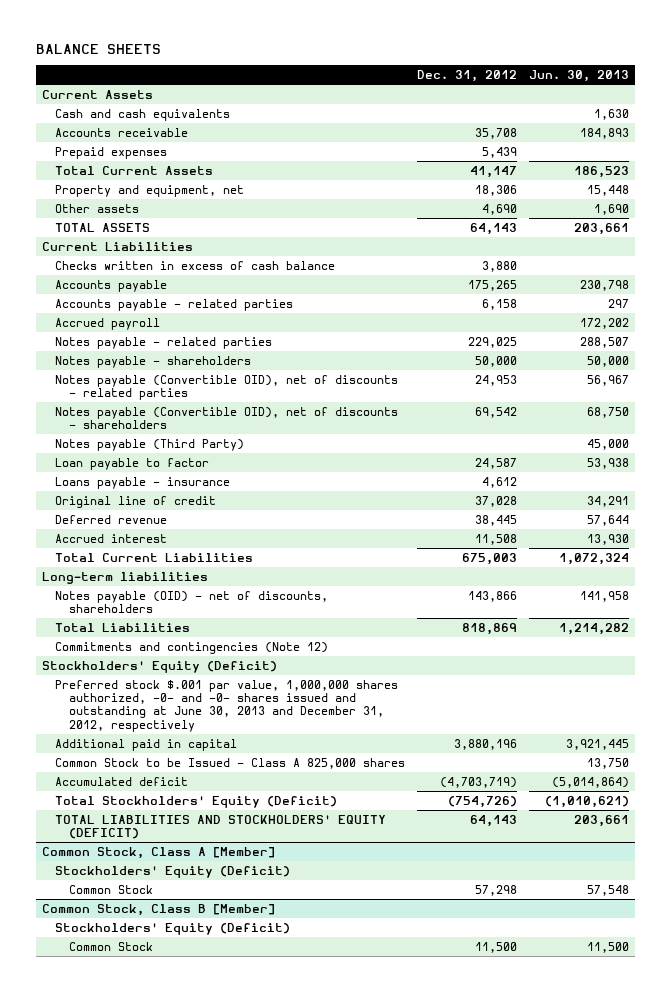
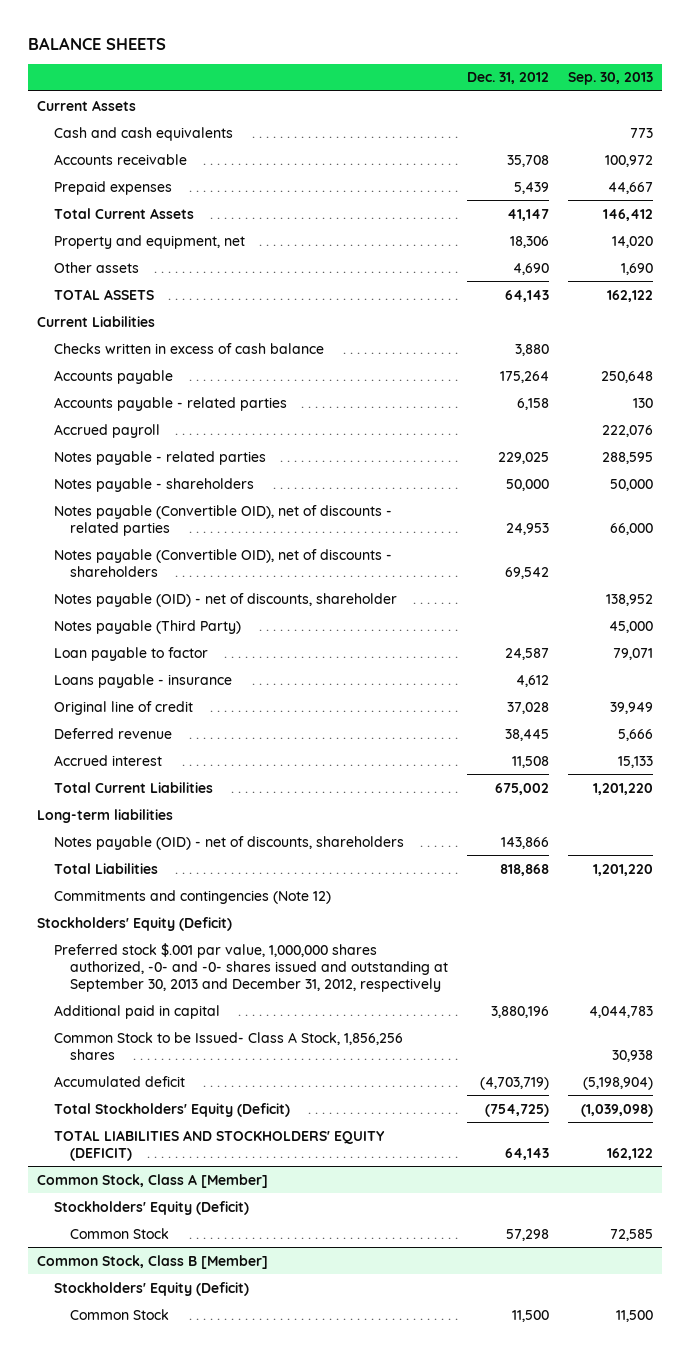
[529,69,630,82] Jun. 30, 2013 -> none
none -> [567,72,653,86] Sep. 30, 2013
[468,279,518,291] 175,265 -> [500,370,550,383] 175,264
none -> [53,592,397,607] Notes payable (OID) - net of discounts, shareholder
[462,552,518,565] 675,003 -> [495,782,550,795] 675,002
[462,622,518,635] 818,869 -> [500,863,550,876] 818,868
[55,679,399,732] Preferred stock $.001 par value, 1,000,000 shares authorized, -0- and -0- shares issued and outstanding at June 30, 2013 and December 31, 2012, respectively -> [53,942,449,992] Preferred stock $.001 par value, 1,000,000 shares authorized, -0- and -0- shares issued and outstanding at September 30, 2013 and December 31, 2012, respectively
[55,757,406,769] Common Stock to be Issued - Class A 825,000 shares -> [53,1031,403,1060] Common Stock to be Issued- Class A Stock, 1,856,256 shares
[448,795,518,808] (754,726) -> [485,1103,550,1117] (754,725)

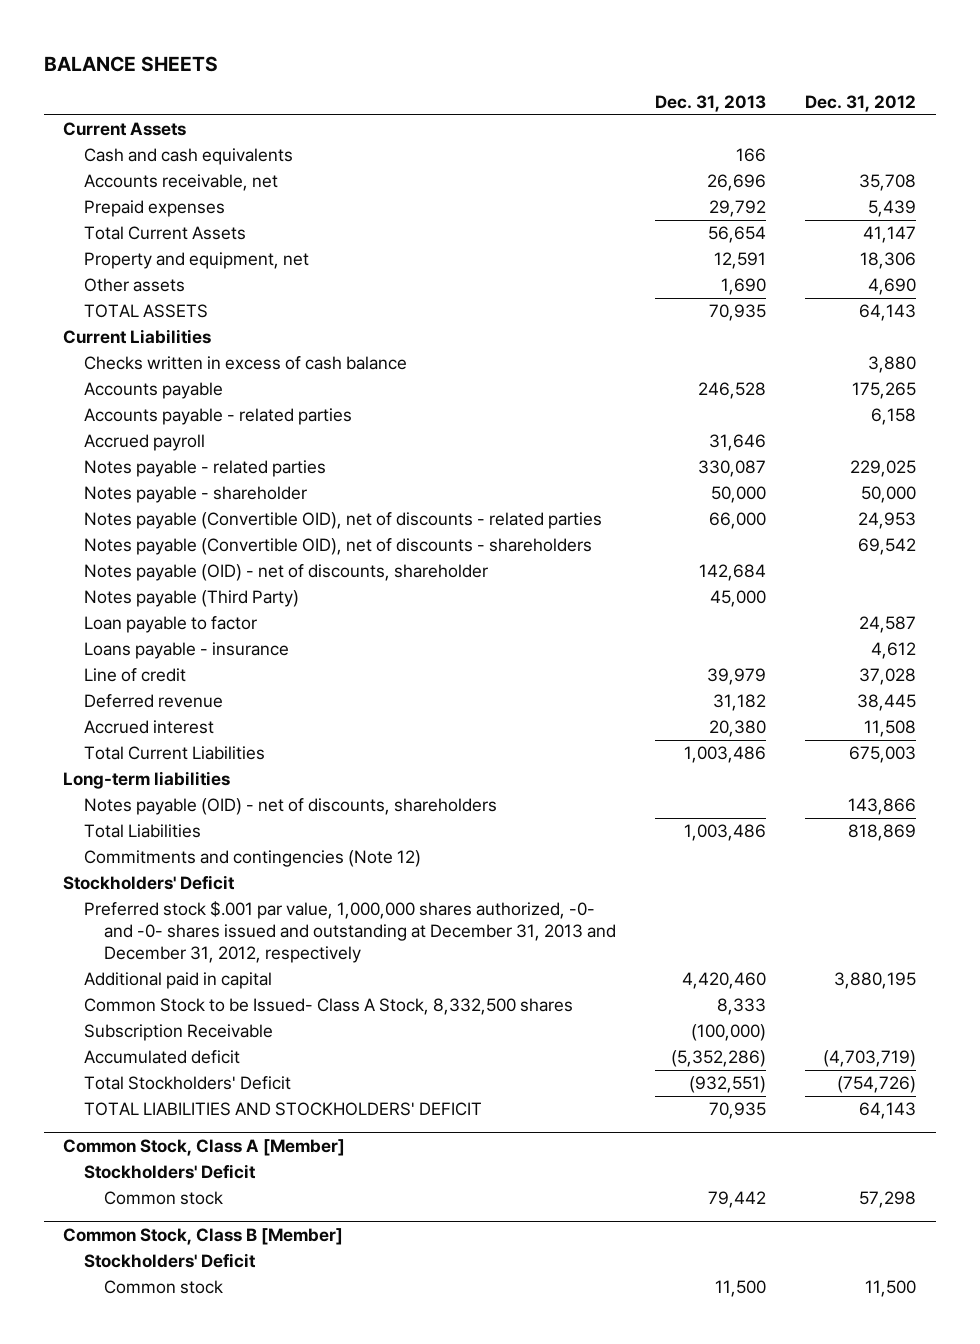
[567,72,653,86] Sep. 30, 2013 -> none
none -> [655,95,767,113] Dec. 31, 2013
[53,153,187,165] Accounts receivable -> [83,174,278,192] Accounts receivable, net
[500,370,550,383] 175,264 -> [852,382,917,400] 175,265
[53,477,254,492] Notes payable - shareholders -> [83,486,307,504] Notes payable - shareholder
[53,700,193,715] Original line of credit -> [83,668,186,683] Line of credit
[495,782,550,795] 675,002 -> [849,746,917,764] 675,003
[500,863,550,876] 818,868 -> [848,824,917,842] 818,869
[37,916,233,931] Stockholders' Equity (Deficit) -> [63,875,236,891] Stockholders' Deficit
[53,942,449,992] Preferred stock $.001 par value, 1,000,000 shares authorized, -0- and -0- shares issued and outstanding at September 30, 2013 and December 31, 2012, respectively -> [83,901,617,963] Preferred stock $.001 par value, 1,000,000 shares authorized, -0- and -0- shares issued and outstanding at December 31, 2013 and December 31, 2012, respectively
[491,1005,550,1018] 3,880,196 -> [834,972,917,990] 3,880,195
[53,1031,403,1060] Common Stock to be Issued- Class A Stock, 1,856,256 shares -> [83,998,573,1016] Common Stock to be Issued- Class A Stock, 8,332,500 shares
none -> [83,1024,273,1042] Subscription Receivable
[53,1102,290,1117] Total Stockholders' Equity (Deficit) -> [83,1076,291,1091] Total Stockholders' Deficit
[485,1103,550,1117] (754,725) -> [837,1076,917,1094] (754,726)
[53,1129,385,1161] TOTAL LIABILITIES AND STOCKHOLDERS' EQUITY (DEFICIT) -> [83,1102,482,1117] TOTAL LIABILITIES AND STOCKHOLDERS' DEFICIT
[53,1200,249,1215] Stockholders' Equity (Deficit) -> [83,1164,256,1180] Stockholders' Deficit
[70,1227,170,1239] Common Stock -> [104,1191,224,1206] Common stock
[53,1281,249,1296] Stockholders' Equity (Deficit) -> [83,1253,256,1269] Stockholders' Deficit
[70,1308,170,1320] Common Stock -> [104,1280,224,1295] Common stock

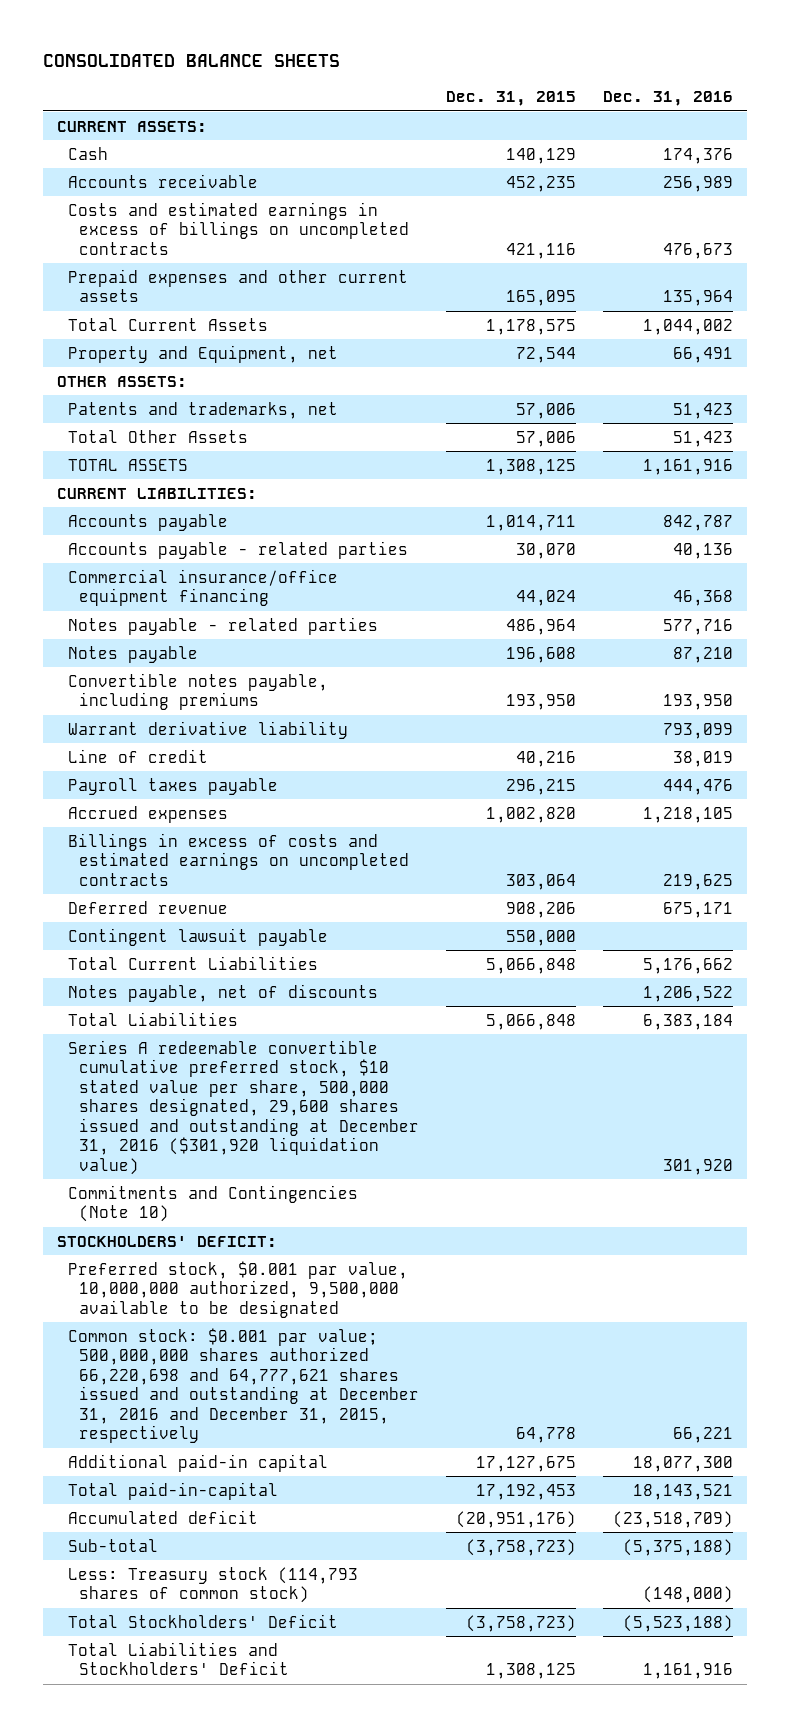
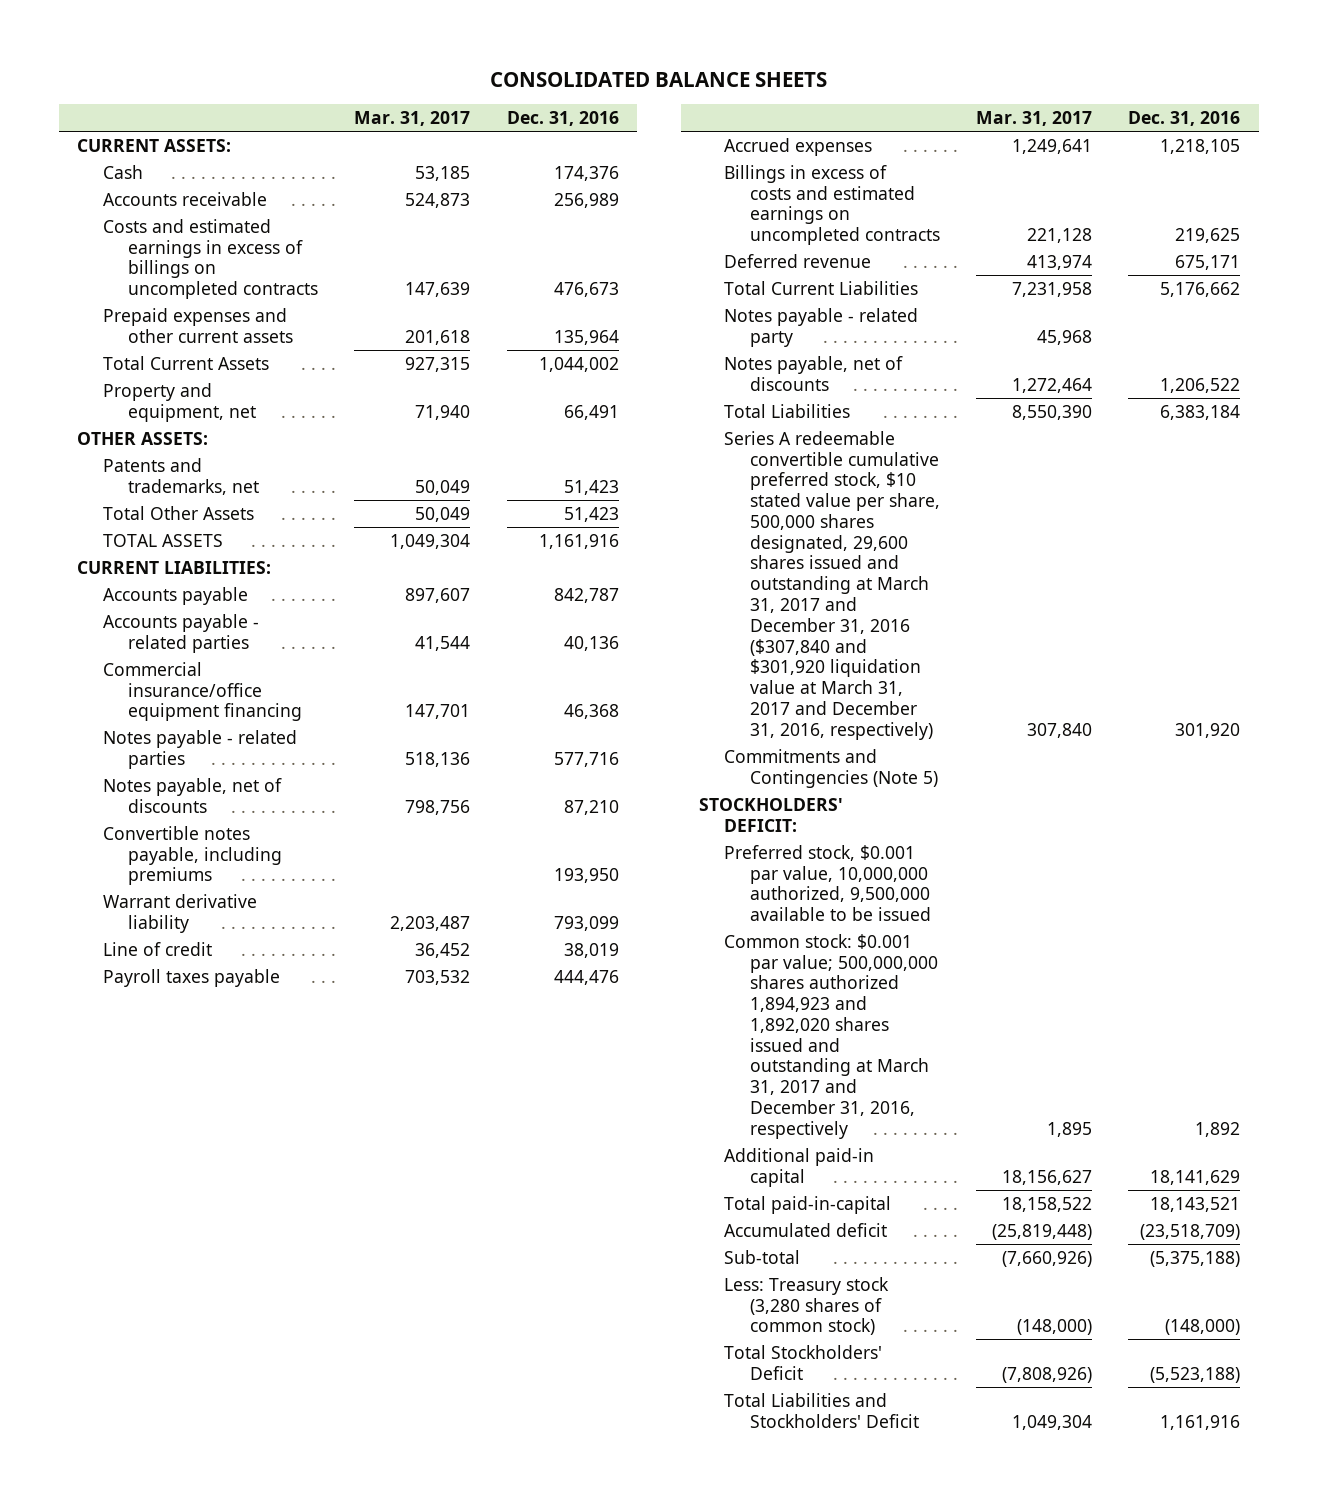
[446,90,577,106] Dec. 31, 2015 -> none
none -> [354,111,471,127] Mar. 31, 2017
[67,344,338,363] Property and Equipment, net -> [102,382,257,422] Property and equipment, net
[67,645,198,663] Notes payable -> [102,777,282,813] Notes payable, net of discounts
[67,927,328,946] Contingent lawsuit payable -> none
none -> [724,307,919,347] Notes payable - related party
[67,1039,419,1175] Series A redeemable convertible cumulative preferred stock, $10 stated value per share, 500,000 shares designated, 29,600 shares issued and outstanding at December 31, 2016 ($301,920 liquidation value) -> [724,430,940,740] Series A redeemable convertible cumulative preferred stock, $10 stated value per share, 500,000 shares designated, 29,600 shares issued and outstanding at March 31, 2017 and December 31, 2016 ($307,840 and $301,920 liquidation value at March 31, 2017 and December 31, 2016, respectively)
[67,1184,358,1223] Commitments and Contingencies (Note 10) -> [724,748,938,788] Commitments and Contingencies (Note 5)
[67,1260,408,1318] Preferred stock, $0.001 par value, 10,000,000 authorized, 9,500,000 available to be designated -> [724,844,931,922] Preferred stock, $0.001 par value, 10,000,000 authorized, 9,500,000 available to be issued
[67,1327,419,1444] Common stock: $0.001 par value; 500,000,000 shares authorized 66,220,698 and 64,777,621 shares issued and outstanding at December 31, 2016 and December 31, 2015, respectively -> [724,933,938,1139] Common stock: $0.001 par value; 500,000,000 shares authorized 1,894,923 and 1,892,020 shares issued and outstanding at March 31, 2017 and December 31, 2016, respectively
[673,1427,734,1444] 66,221 -> [1195,1121,1241,1137] 1,892
[633,1455,734,1472] 18,077,300 -> [1150,1169,1241,1185] 18,141,629
[67,1566,358,1604] Less: Treasury stock (114,793 shares of common stock) -> [724,1276,890,1336] Less: Treasury stock (3,280 shares of common stock)

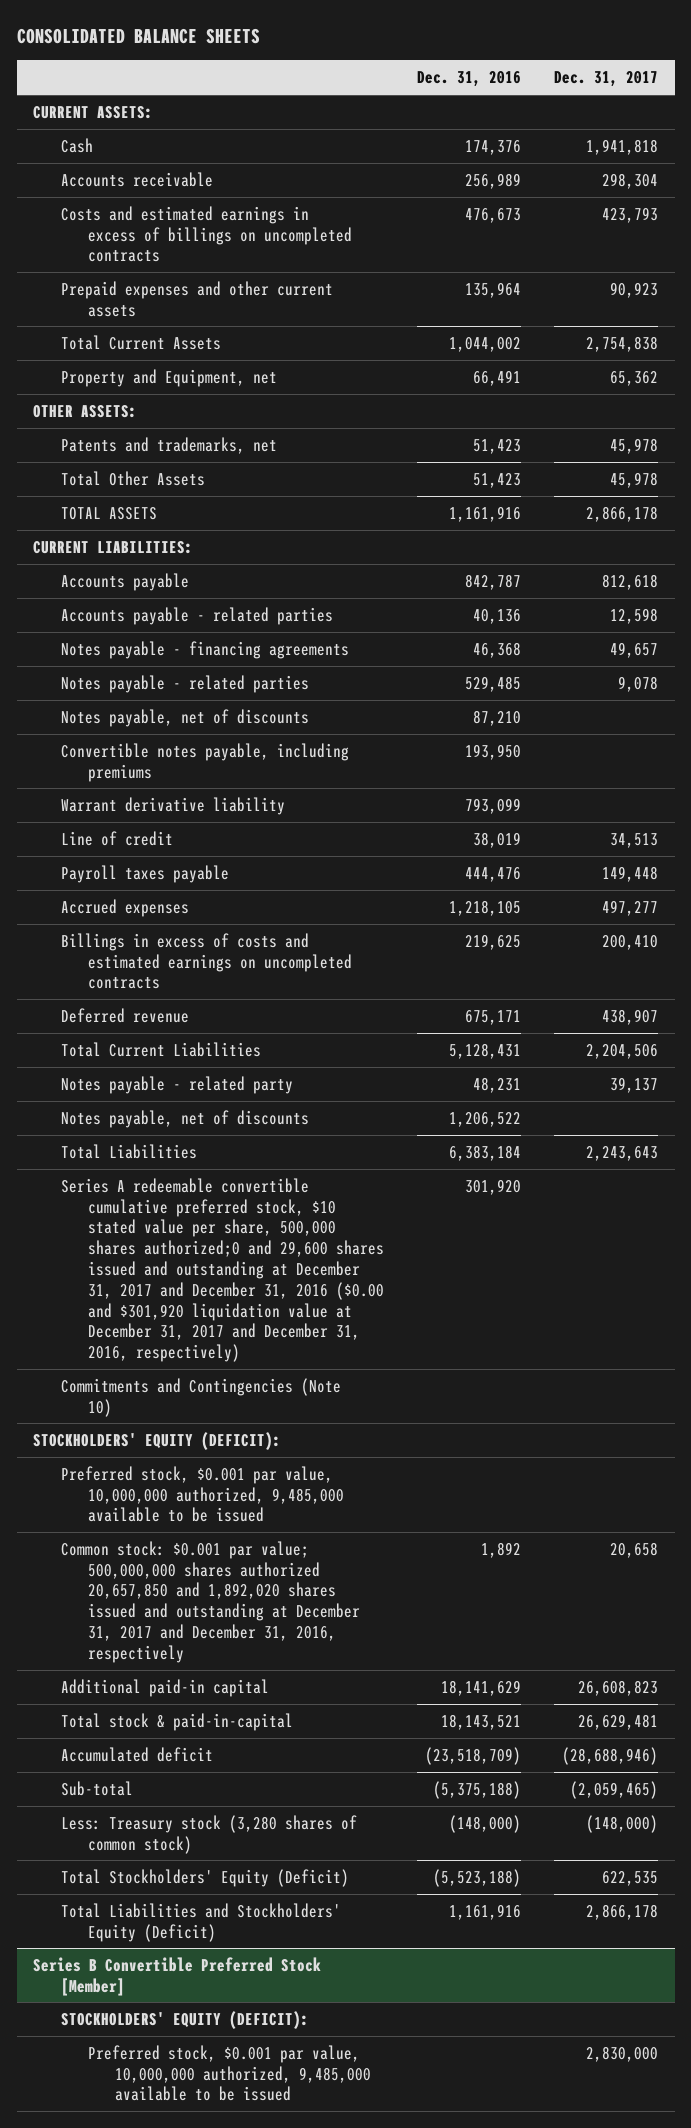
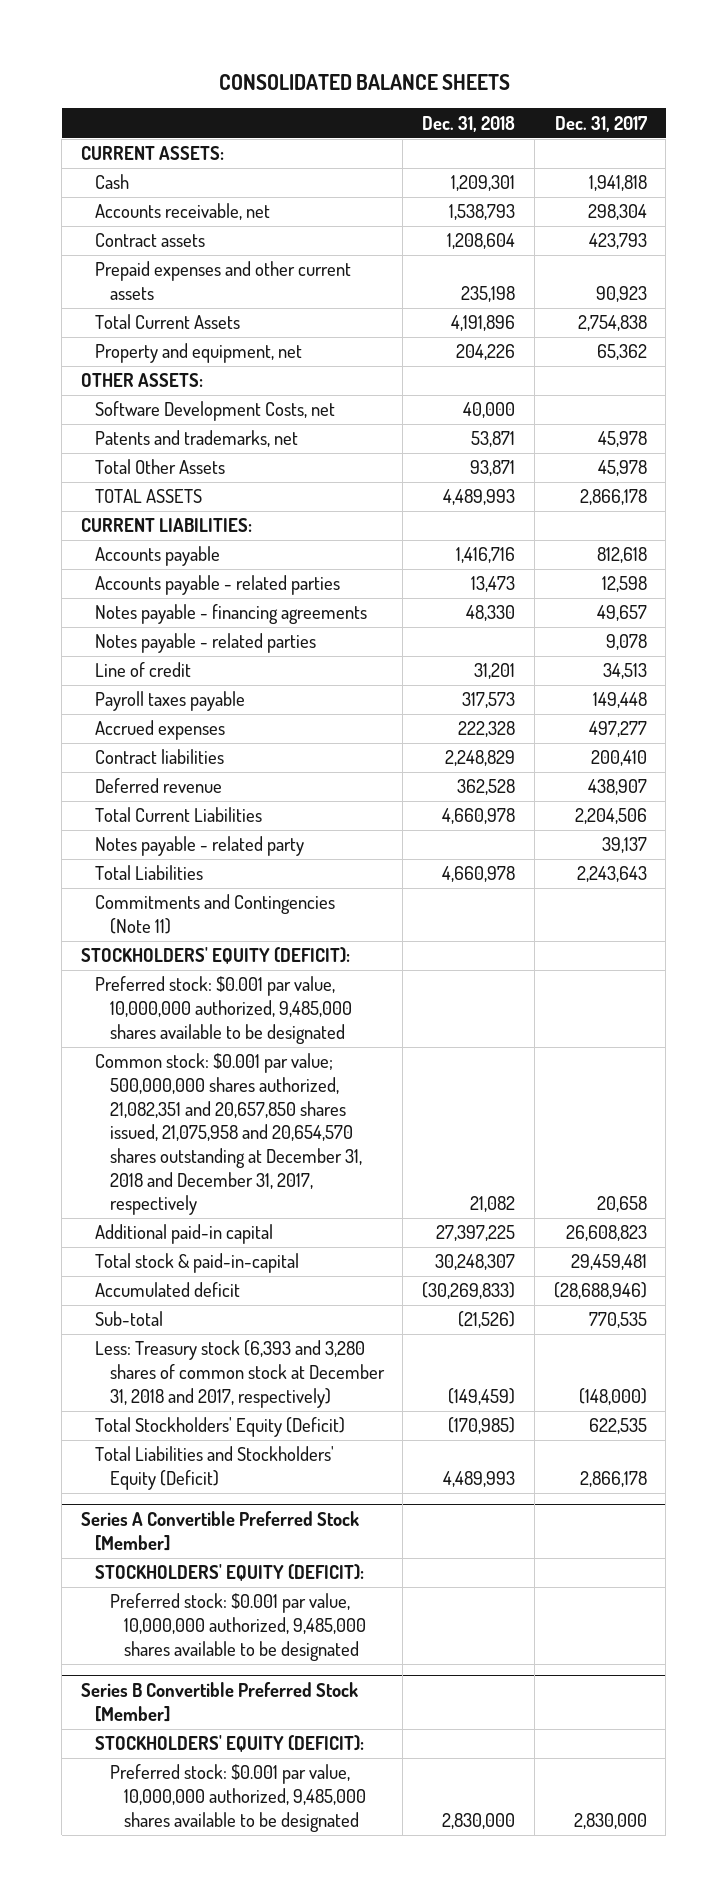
[417,71,522,88] Dec. 31, 2016 -> none
none -> [422,115,516,132] Dec. 31, 2018
[60,171,213,187] Accounts receivable -> [95,203,271,221] Accounts receivable, net
[60,205,352,263] Costs and estimated earnings in excess of billings on uncompleted contracts -> [95,233,206,248] Contract assets
[60,368,277,387] Property and Equipment, net -> [95,343,303,364] Property and equipment, net
none -> [95,401,336,422] Software Development Costs, net
[60,708,309,727] Notes payable, net of discounts -> none
[60,742,349,782] Convertible notes payable, including premiums -> none
[60,796,285,815] Warrant derivative liability -> none
[60,932,352,990] Billings in excess of costs and estimated earnings on uncompleted contracts -> [95,749,225,765] Contract liabilities
[60,1109,309,1128] Notes payable, net of discounts -> none
[60,1177,384,1363] Series A redeemable convertible cumulative preferred stock, $10 stated value per share, 500,000 shares authorized;0 and 29,600 shares issued and outstanding at December 31, 2017 and December 31, 2016 ($0.00 and $301,920 liquidation value at December 31, 2017 and December 31, 2016, respectively) -> none
[60,1377,341,1417] Commitments and Contingencies (Note 10) -> [95,894,336,935] Commitments and Contingencies (Note 11)
[60,1465,344,1523] Preferred stock, $0.001 par value, 10,000,000 authorized, 9,485,000 available to be issued -> [95,976,352,1044] Preferred stock: $0.001 par value, 10,000,000 authorized, 9,485,000 shares available to be designated
[60,1540,360,1663] Common stock: $0.001 par value; 500,000,000 shares authorized 20,657,850 and 1,892,020 shares issued and outstanding at December 31, 2017 and December 31, 2016, respectively -> [95,1053,362,1216] Common stock: $0.001 par value; 500,000,000 shares authorized, 21,082,351 and 20,657,850 shares issued, 21,075,958 and 20,654,570 shares outstanding at December 31, 2018 and December 31, 2017, respectively
[578,1713,659,1730] 26,629,481 -> [570,1254,647,1271] 29,459,481
[570,1780,659,1799] (2,059,465) -> [588,1312,647,1329] 770,535
[60,1814,357,1854] Less: Treasury stock (3,280 shares of common stock) -> [95,1340,385,1408] Less: Treasury stock (6,393 and 3,280 shares of common stock at December 31, 2018 and 2017, respectively)
none -> [80,1511,359,1551] Series A Convertible Preferred Stock [Member]
none -> [95,1564,365,1582] STOCKHOLDERS' EQUITY (DEFICIT):
none -> [109,1593,367,1661] Preferred stock: $0.001 par value, 10,000,000 authorized, 9,485,000 shares available to be designated
[87,2044,372,2102] Preferred stock, $0.001 par value, 10,000,000 authorized, 9,485,000 available to be issued -> [109,1764,367,1832] Preferred stock: $0.001 par value, 10,000,000 authorized, 9,485,000 shares available to be designated

